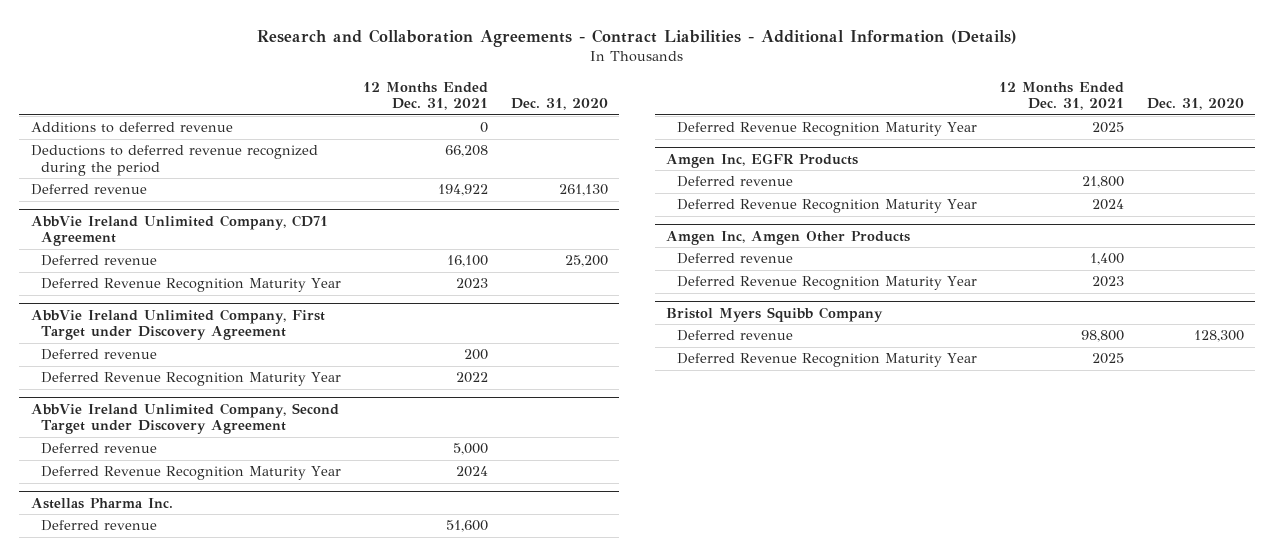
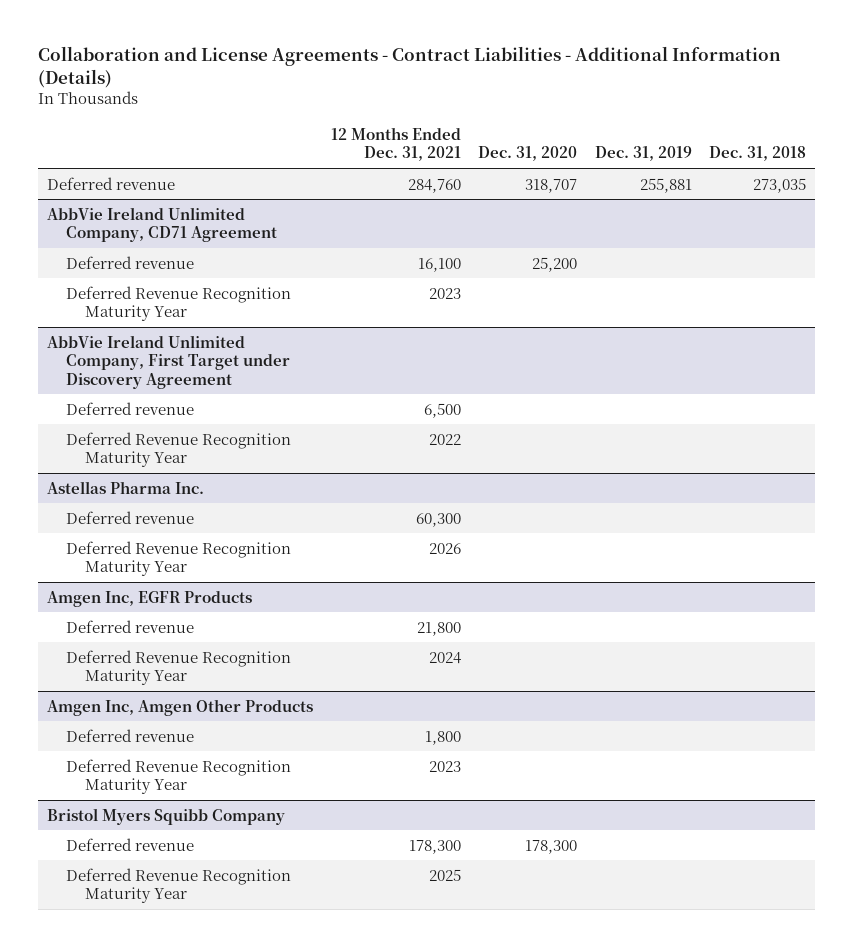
[257,28,1018,47] Research and Collaboration Agreements - Contract Liabilities - Additional Information (Details) -> [38,46,782,89] Collaboration and License Agreements - Contract Liabilities - Additional Information (Details)
none -> [594,146,692,162] Dec. 31, 2019
none -> [709,146,807,162] Dec. 31, 2018
[30,122,233,134] Additions to deferred revenue -> none
[30,145,318,177] Deductions to deferred revenue recognized during the period -> none
[438,184,489,197] 194,922 -> [407,178,461,193] 284,760
[558,184,608,197] 261,130 -> [525,178,578,193] 318,707
[464,349,489,361] 200 -> [423,402,461,418] 6,500
[30,402,339,435] AbbVie Ireland Unlimited Company, Second Target under Discovery Agreement -> none
[40,443,157,455] Deferred revenue -> none
[40,466,341,481] Deferred Revenue Recognition Maturity Year -> none
[446,520,489,533] 51,600 -> [415,512,461,527] 60,300
[1092,122,1125,134] 2025 -> [428,542,461,554] 2026
[1090,253,1125,266] 1,400 -> [424,730,461,745] 1,800
[1081,330,1125,343] 98,800 -> [408,839,461,854] 178,300
[1193,330,1244,343] 128,300 -> [525,839,578,854] 178,300

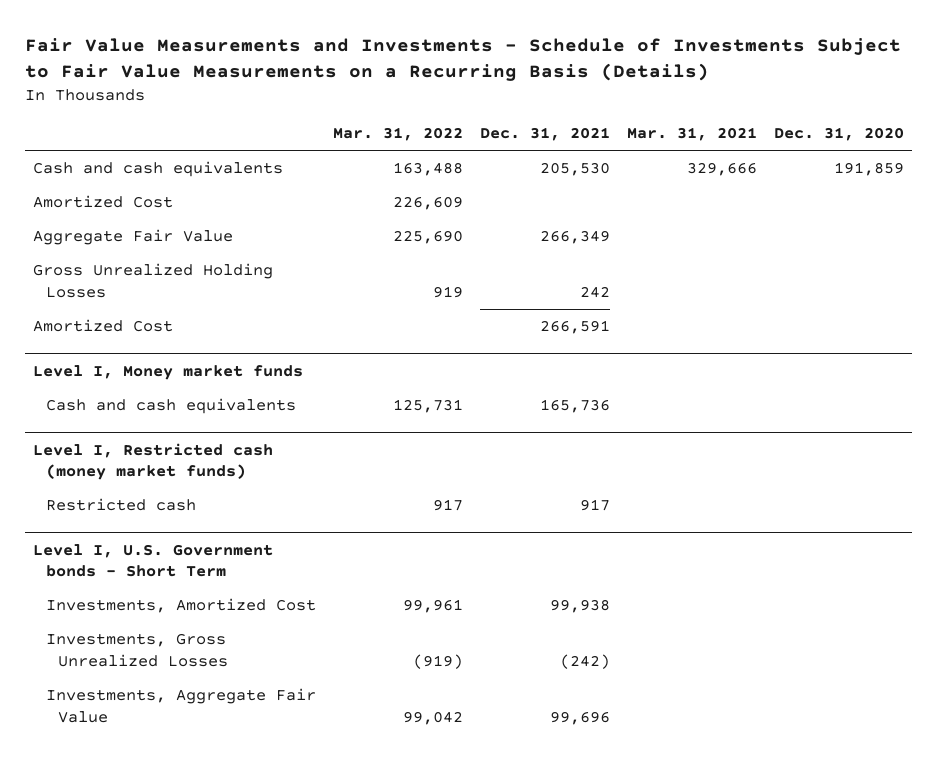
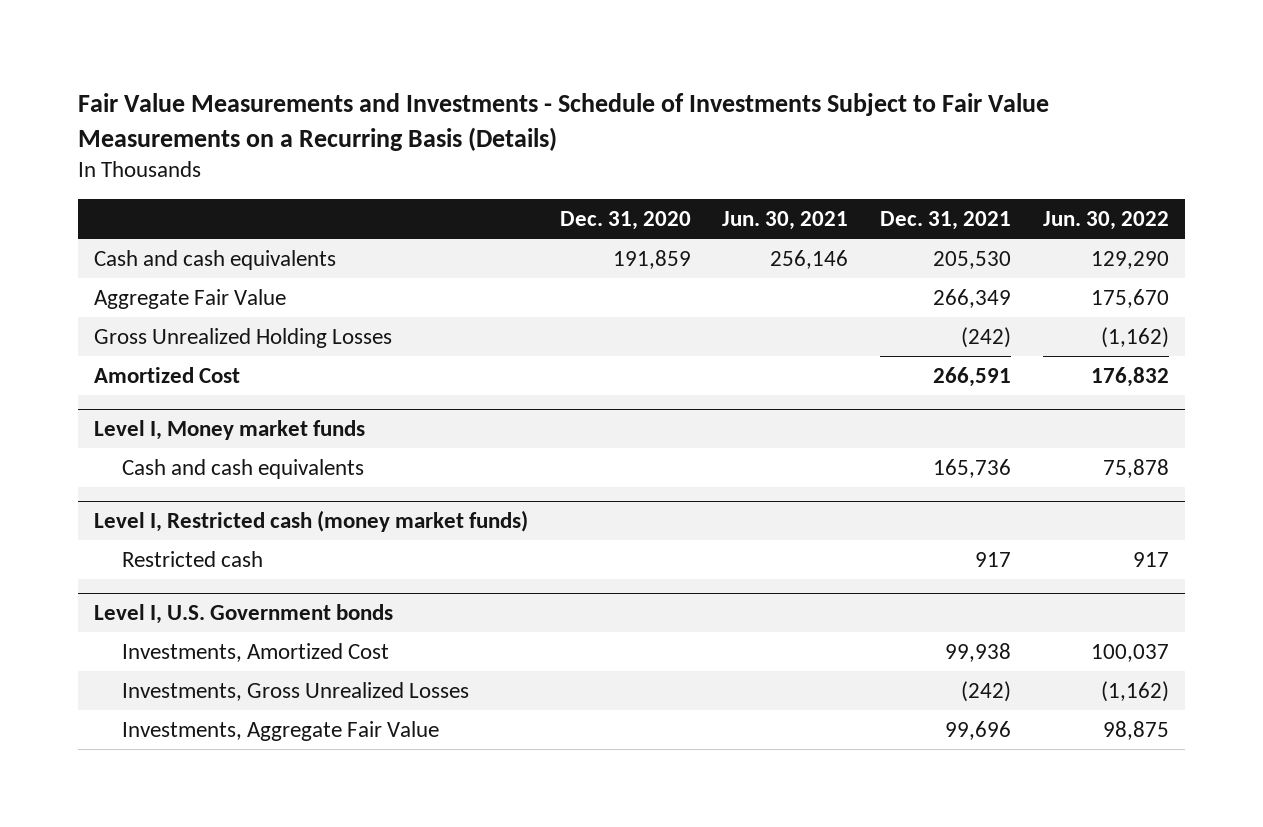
[332,127,463,142] Mar. 31, 2022 -> none
[626,127,757,142] Mar. 31, 2021 -> none
none -> [722,211,849,231] Jun. 30, 2021
none -> [1043,211,1170,231] Jun. 30, 2022
[33,194,174,208] Amortized Cost -> none
[579,285,610,298] 242 -> [961,326,1012,348] (242)
[33,543,274,578] Level I, U.S. Government bonds - Short Term -> [93,603,393,624] Level I, U.S. Government bonds

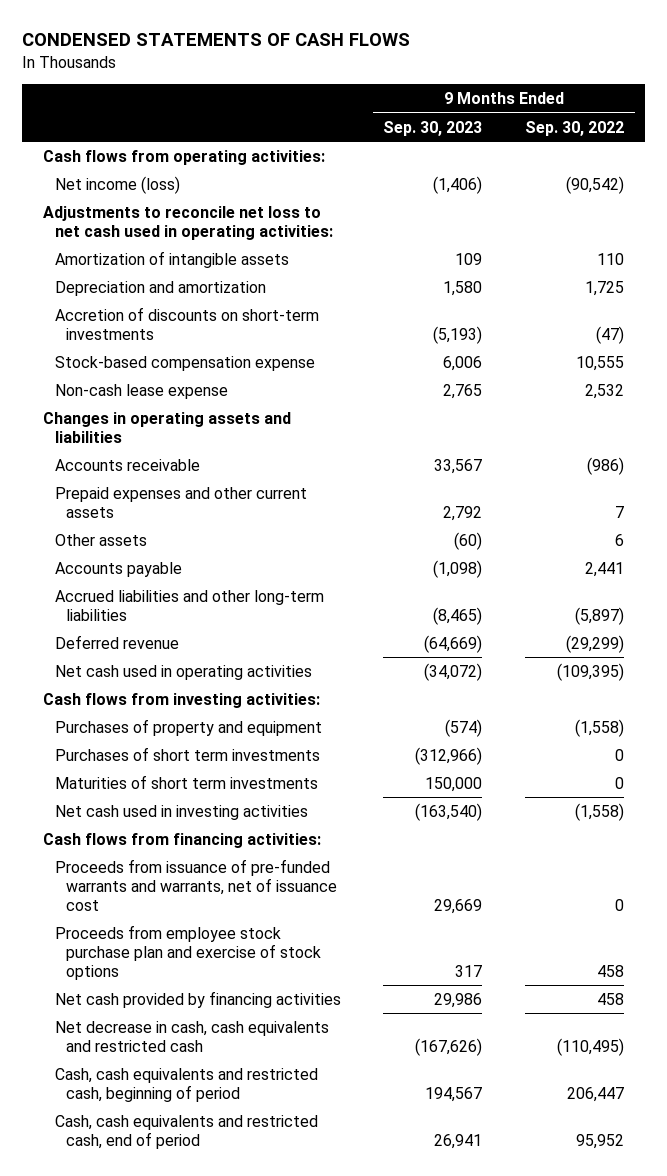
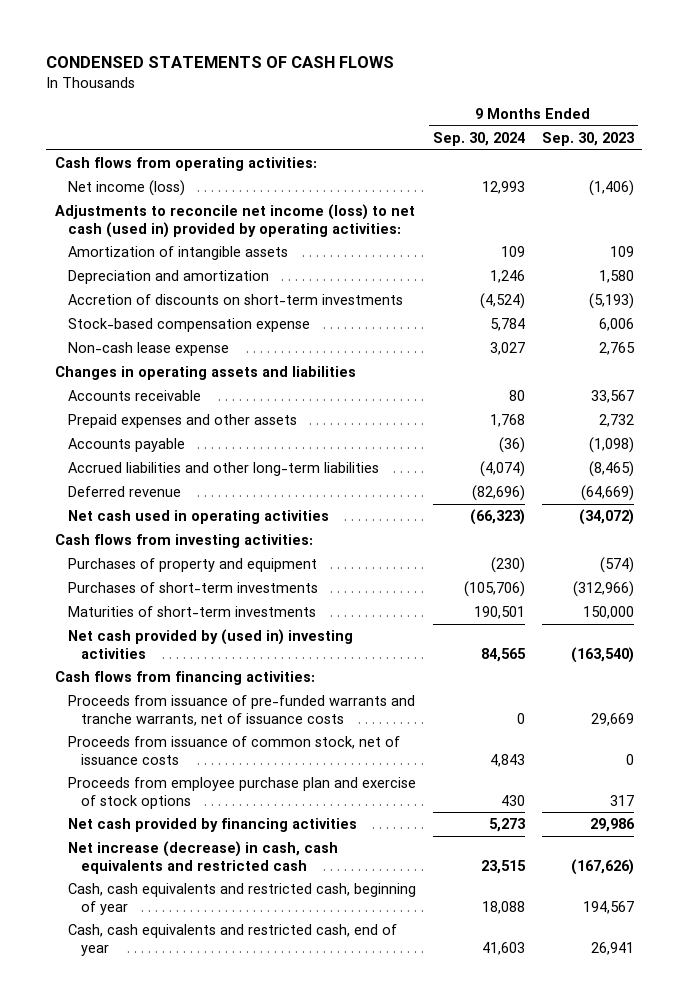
[524,120,624,136] Sep. 30, 2022 -> none
none -> [432,131,525,146] Sep. 30, 2024
[42,205,333,240] Adjustments to reconcile net loss to net cash used in operating activities: -> [54,203,415,238] Adjustments to reconcile net income (loss) to net cash (used in) provided by operating activities:
[54,533,147,546] Other assets -> none
[54,486,307,518] Prepaid expenses and other current assets -> [67,413,297,428] Prepaid expenses and other assets
[443,505,483,521] 2,792 -> [598,413,634,427] 2,732
[54,746,320,761] Purchases of short term investments -> [67,581,318,593] Purchases of short-term investments
[54,774,318,789] Maturities of short term investments -> [67,605,316,617] Maturities of short-term investments
[54,804,308,820] Net cash used in investing activities -> [67,628,353,659] Net cash provided by (used in) investing activities
[54,858,338,911] Proceeds from issuance of pre-funded warrants and warrants, net of issuance cost -> [67,694,415,726] Proceeds from issuance of pre-funded warrants and tranche warrants, net of issuance costs
none -> [67,735,400,765] Proceeds from issuance of common stock, net of issuance costs
[54,924,322,980] Proceeds from employee stock purchase plan and exercise of stock options -> [67,776,416,809] Proceeds from employee purchase plan and exercise of stock options
[54,1020,329,1052] Net decrease in cash, cash equivalents and restricted cash -> [67,840,338,874] Net increase (decrease) in cash, cash equivalents and restricted cash
[54,1067,318,1102] Cash, cash equivalents and restricted cash, beginning of period -> [67,882,416,915] Cash, cash equivalents and restricted cash, beginning of year
[54,1114,318,1149] Cash, cash equivalents and restricted cash, end of period -> [67,923,397,956] Cash, cash equivalents and restricted cash, end of year

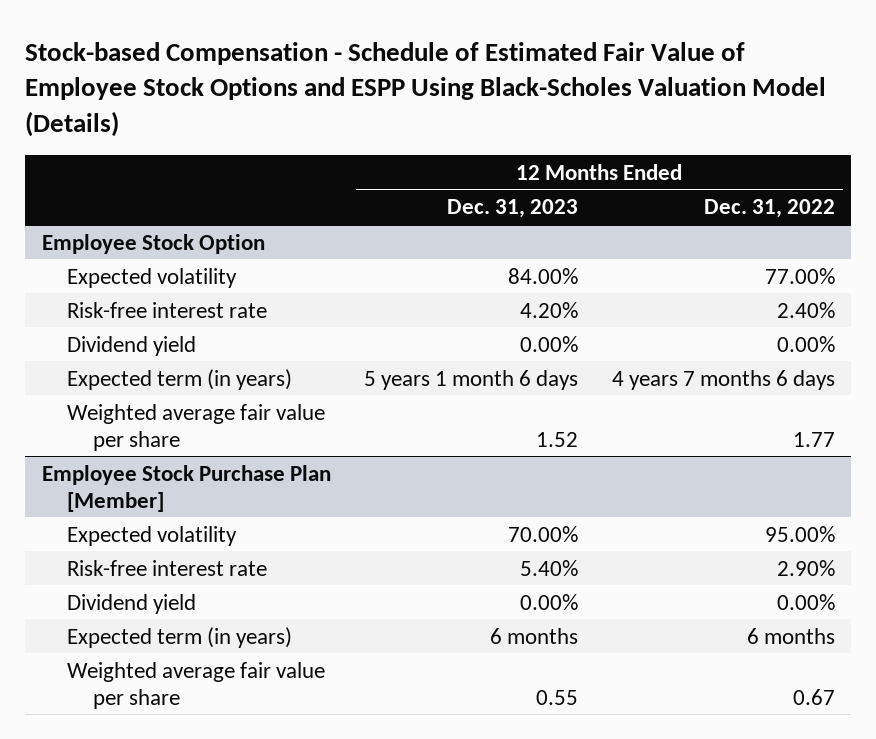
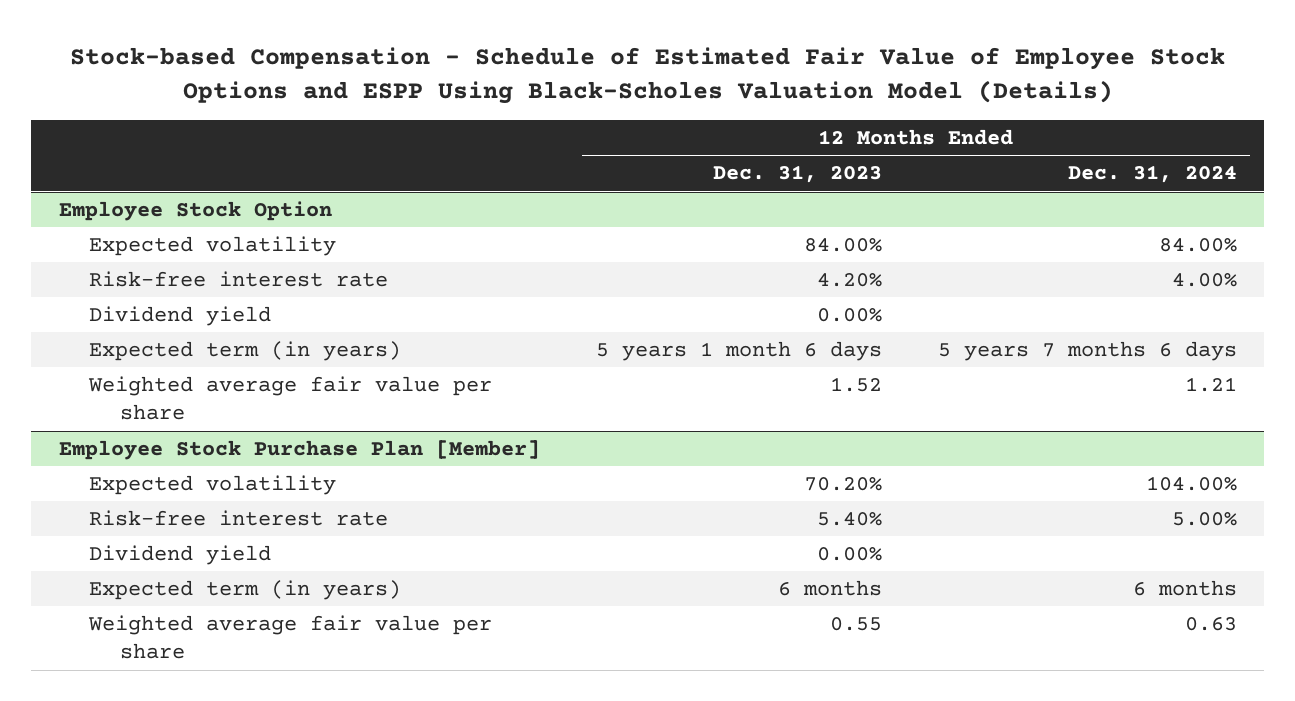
[703,199,835,219] Dec. 31, 2022 -> none
none -> [1067,165,1237,184] Dec. 31, 2024
[508,525,579,542] 70.00% -> [803,477,882,492] 70.20%

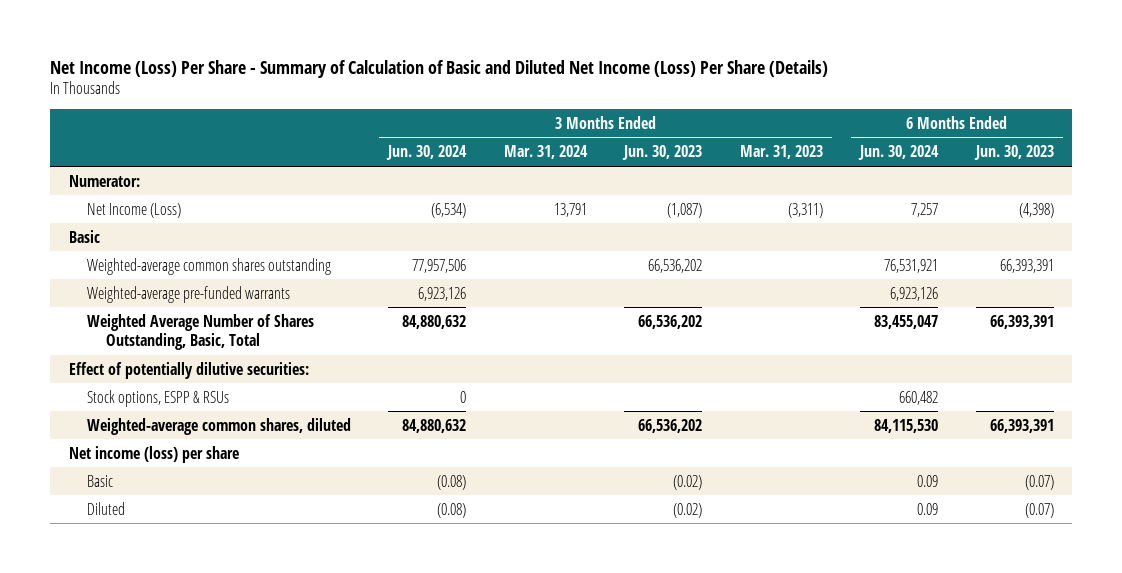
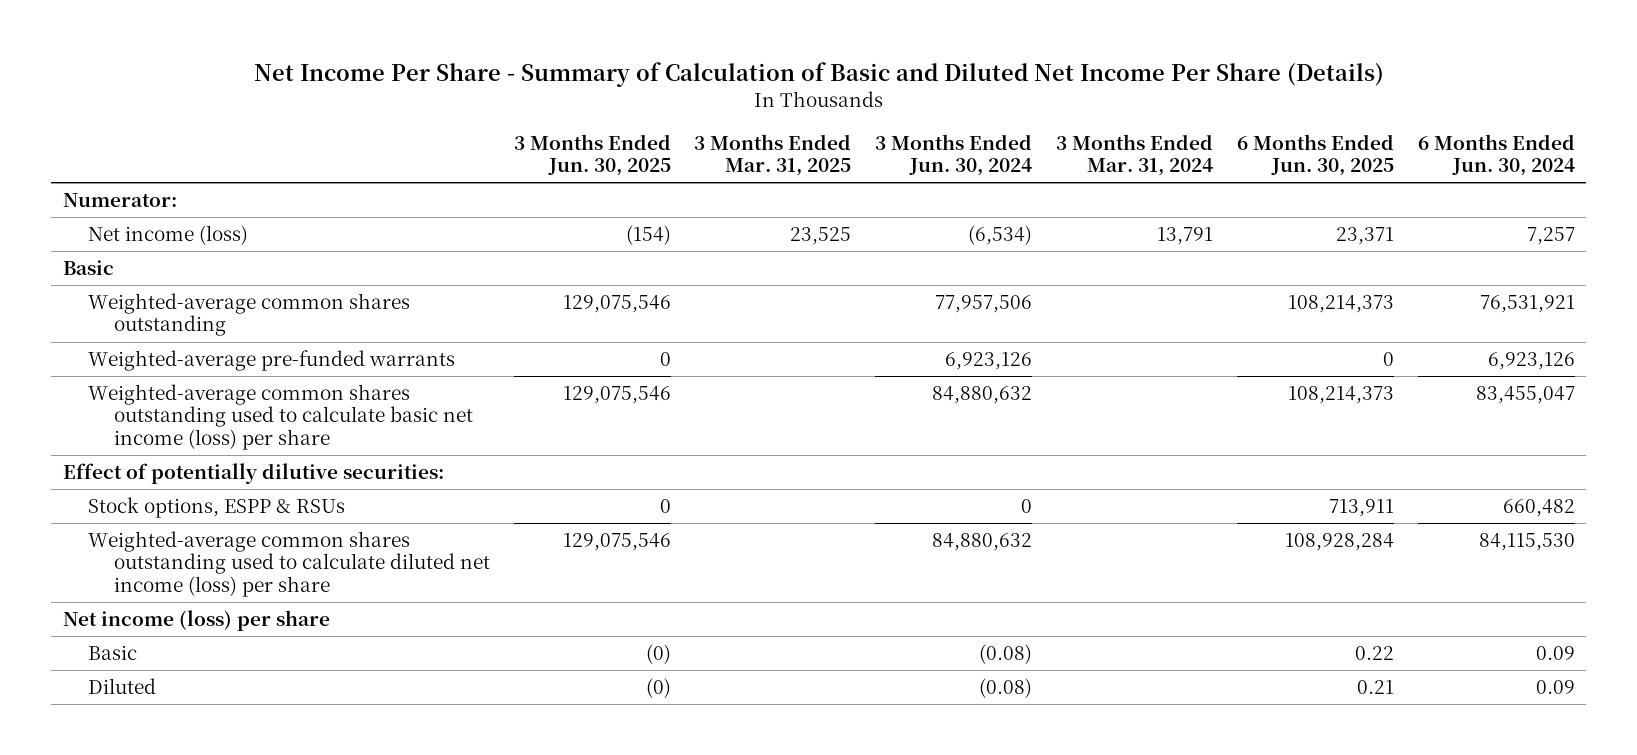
[49,59,828,78] Net Income (Loss) Per Share - Summary of Calculation of Basic and Diluted Net Income (Loss) Per Share (Details) -> [253,61,1384,87] Net Income Per Share - Summary of Calculation of Basic and Diluted Net Income Per Share (Details)
[622,145,703,161] Jun. 30, 2023 -> none
[739,145,823,160] Mar. 31, 2023 -> none
[973,145,1054,161] Jun. 30, 2023 -> none
none -> [513,134,671,177] 3 Months Ended Jun. 30, 2025
none -> [694,134,852,177] 3 Months Ended Mar. 31, 2025
none -> [1236,134,1394,177] 6 Months Ended Jun. 30, 2025
[87,202,182,218] Net Income (Loss) -> [88,225,249,246] Net income (loss)
[87,313,315,350] Weighted Average Number of Shares Outstanding, Basic, Total -> [88,384,473,450] Weighted-average common shares outstanding used to calculate basic net income (loss) per share
[87,417,352,435] Weighted-average common shares, diluted -> [88,531,490,597] Weighted-average common shares outstanding used to calculate diluted net income (loss) per share

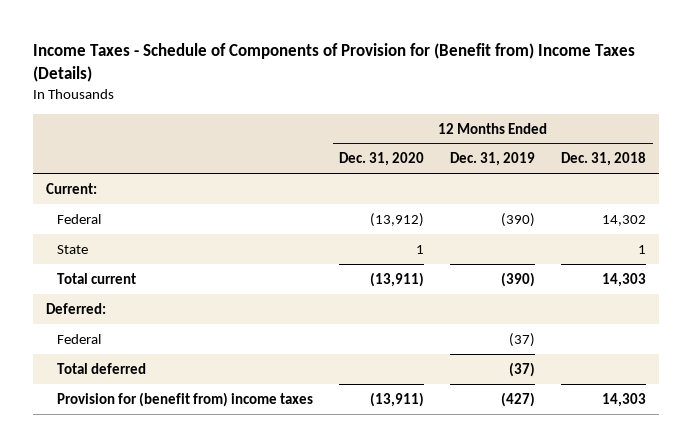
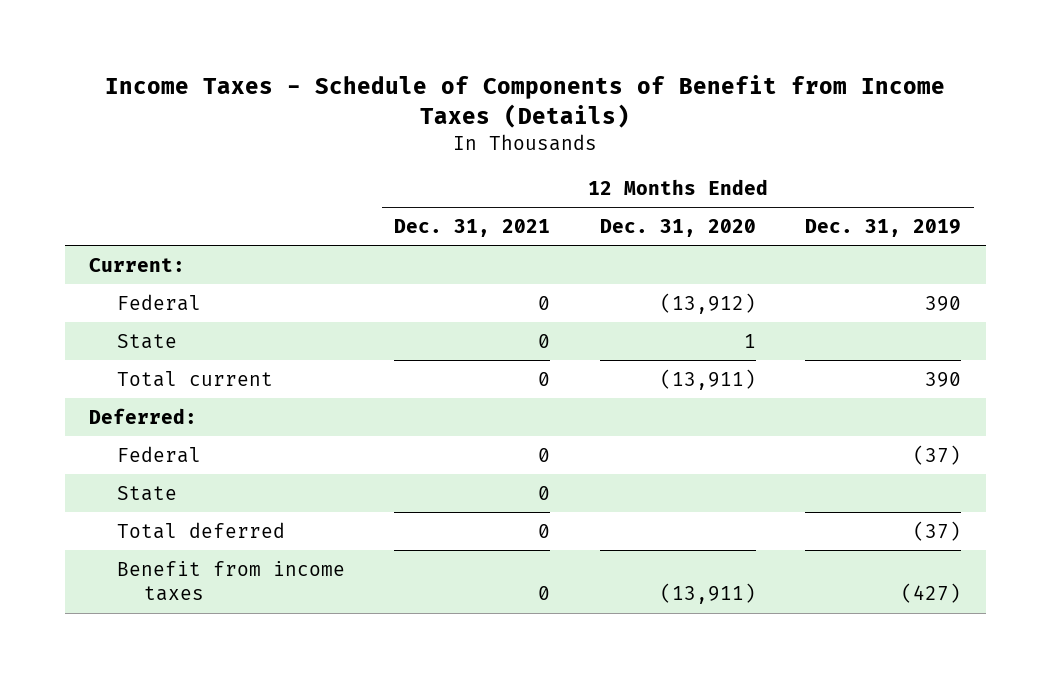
[32,42,635,82] Income Taxes - Schedule of Components of Provision for (Benefit from) Income Taxes (Details) -> [105,75,946,129] Income Taxes - Schedule of Components of Benefit from Income Taxes (Details)
[561,152,647,167] Dec. 31, 2018 -> none
none -> [394,219,551,238] Dec. 31, 2021
[501,212,536,227] (390) -> [925,295,962,311] 390
[501,271,536,287] (390) -> [925,371,962,387] 390
none -> [116,485,177,501] State
[57,391,314,407] Provision for (benefit from) income taxes -> [116,560,345,602] Benefit from income taxes

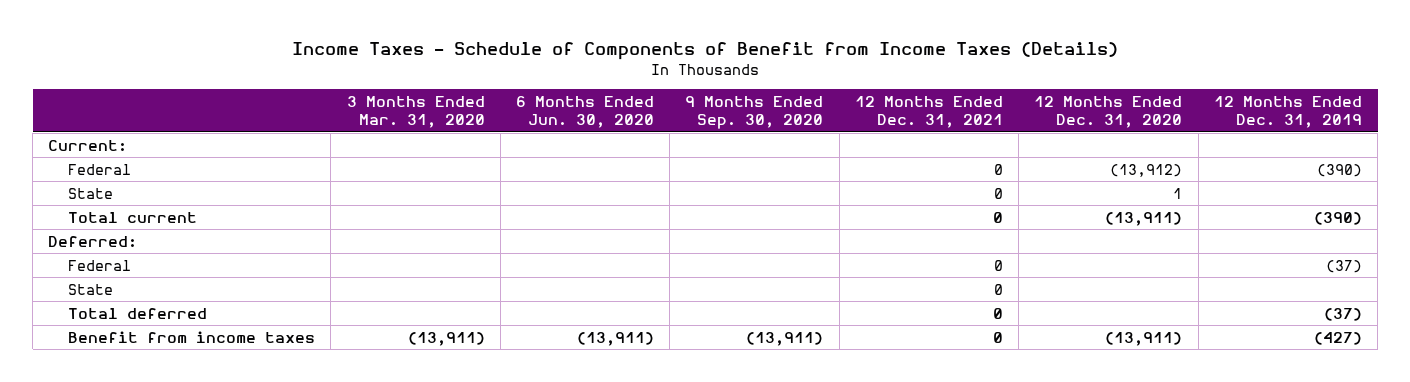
none -> [346,95,485,129] 3 Months Ended Mar. 31, 2020
none -> [515,95,654,129] 6 Months Ended Jun. 30, 2020
none -> [685,95,824,130] 9 Months Ended Sep. 30, 2020
[925,295,962,311] 390 -> [1316,163,1362,177] (390)
[925,371,962,387] 390 -> [1313,211,1362,225] (390)

